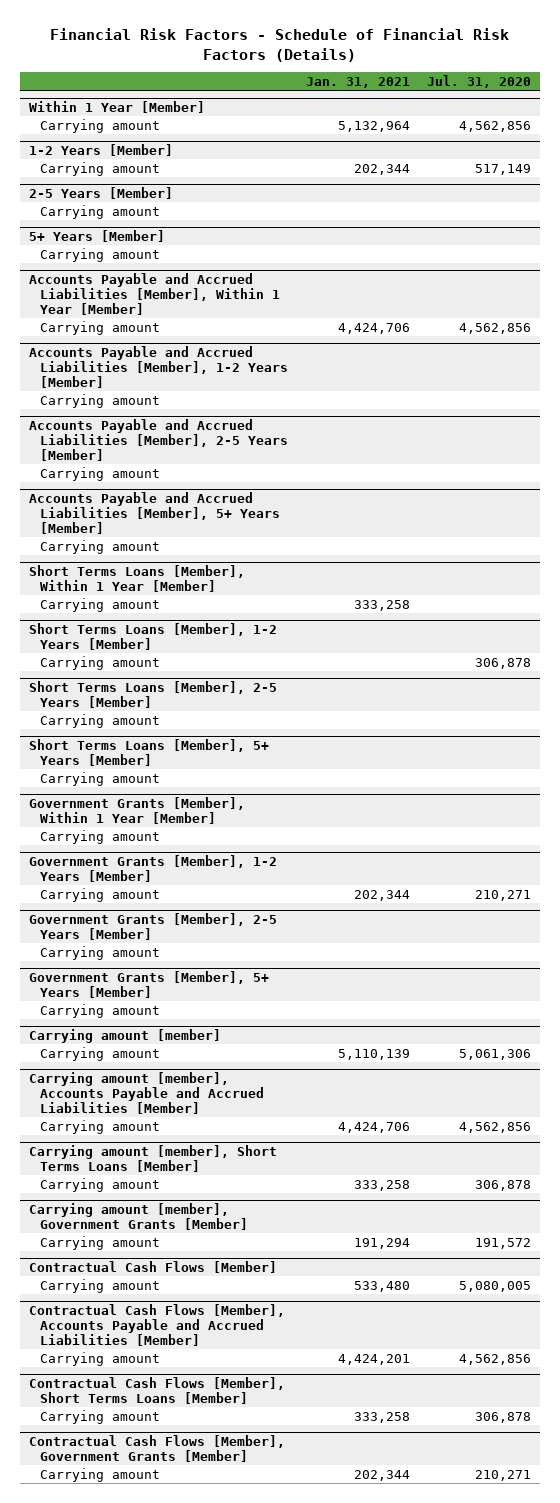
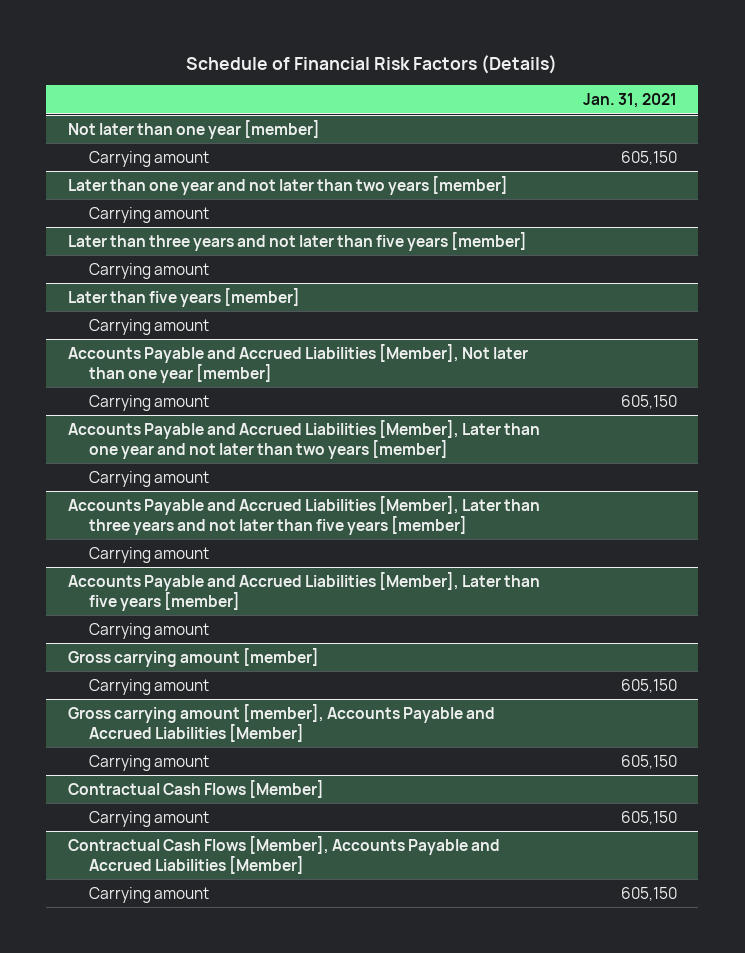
[50,27,510,62] Financial Risk Factors - Schedule of Financial Risk Factors (Details) -> [186,54,558,74] Schedule of Financial Risk Factors (Details)
[427,74,532,88] Jul. 31, 2020 -> none
[40,161,161,176] Carrying amount -> none
[28,186,173,199] 2-5 Years [Member] -> none
[40,204,161,219] Carrying amount -> none
[28,229,165,242] 5+ Years [Member] -> none
[40,247,161,262] Carrying amount -> none
[28,272,281,315] Accounts Payable and Accrued Liabilities [Member], Within 1 Year [Member] -> none
[40,320,161,335] Carrying amount -> none
[28,345,289,388] Accounts Payable and Accrued Liabilities [Member], 1-2 Years [Member] -> none
[40,393,161,408] Carrying amount -> none
[28,418,289,461] Accounts Payable and Accrued Liabilities [Member], 2-5 Years [Member] -> none
[40,466,161,481] Carrying amount -> none
[28,491,281,534] Accounts Payable and Accrued Liabilities [Member], 5+ Years [Member] -> none
[40,539,161,554] Carrying amount -> none
[28,564,245,592] Short Terms Loans [Member], Within 1 Year [Member] -> none
[40,597,161,612] Carrying amount -> none
[28,622,277,650] Short Terms Loans [Member], 1-2 Years [Member] -> none
[28,100,205,113] Within 1 Year [Member] -> [67,119,320,139] Not later than one year [member]
[337,120,410,132] 5,132,964 -> [620,150,677,165] 605,150
[28,143,173,156] 1-2 Years [Member] -> [67,175,508,195] Later than one year and not later than two years [member]
[28,680,277,708] Short Terms Loans [Member], 2-5 Years [Member] -> none
none -> [67,231,527,251] Later than three years and not later than five years [member]
[28,738,269,766] Short Terms Loans [Member], 5+ Years [Member] -> none
none -> [67,287,300,307] Later than five years [member]
[28,796,245,824] Government Grants [Member], Within 1 Year [Member] -> none
none -> [67,343,528,383] Accounts Payable and Accrued Liabilities [Member], Not later than one year [member]
none -> [89,394,210,411] Carrying amount
none -> [67,419,540,459] Accounts Payable and Accrued Liabilities [Member], Later than one year and not later than two years [member]
[28,854,277,882] Government Grants [Member], 1-2 Years [Member] -> none
[40,887,161,902] Carrying amount -> none
[28,912,277,940] Government Grants [Member], 2-5 Years [Member] -> none
none -> [67,495,540,535] Accounts Payable and Accrued Liabilities [Member], Later than three years and not later than five years [member]
[28,970,269,998] Government Grants [Member], 5+ Years [Member] -> none
none -> [67,571,540,611] Accounts Payable and Accrued Liabilities [Member], Later than five years [member]
[28,1144,277,1172] Carrying amount [member], Short Terms Loans [Member] -> none
[40,1177,161,1192] Carrying amount -> none
[28,1202,249,1230] Carrying amount [member], Government Grants [Member] -> none
[40,1235,161,1250] Carrying amount -> none
[28,1028,221,1043] Carrying amount [member] -> [67,647,319,667] Gross carrying amount [member]
[337,1048,410,1060] 5,110,139 -> [620,678,677,693] 605,150
[28,1071,265,1114] Carrying amount [member], Accounts Payable and Accrued Liabilities [Member] -> [67,703,495,742] Gross carrying amount [member], Accounts Payable and Accrued Liabilities [Member]
[337,1121,410,1133] 4,424,706 -> [620,754,677,769] 605,150
[353,1280,410,1292] 533,480 -> [620,810,677,825] 605,150
[28,1376,285,1404] Contractual Cash Flows [Member], Short Terms Loans [Member] -> none
[40,1409,161,1424] Carrying amount -> none
[28,1434,285,1462] Contractual Cash Flows [Member], Government Grants [Member] -> none
[40,1467,161,1482] Carrying amount -> none
[337,1353,410,1365] 4,424,201 -> [620,886,677,901] 605,150

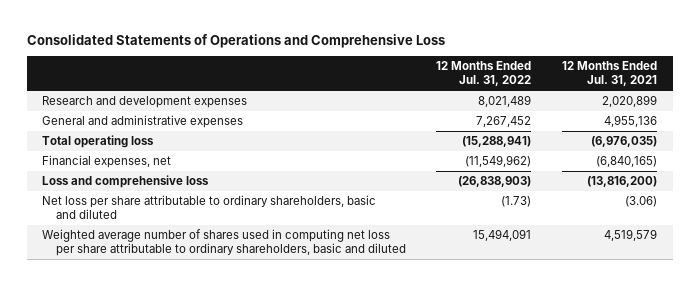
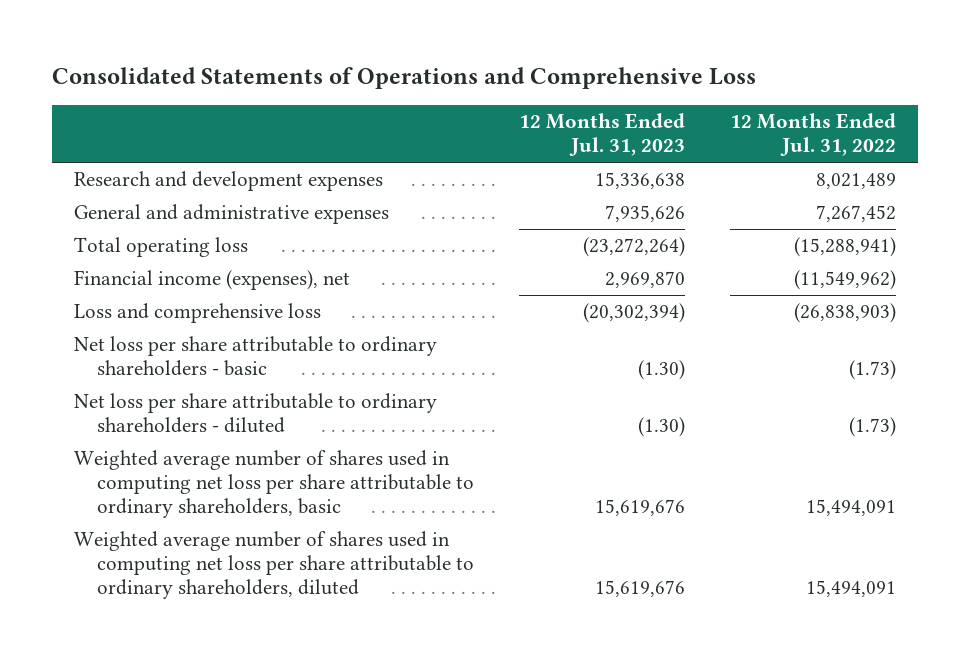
[562,61,658,87] 12 Months Ended Jul. 31, 2021 -> none
none -> [518,113,685,157] 12 Months Ended Jul. 31, 2023
[42,155,172,169] Financial expenses, net -> [74,270,351,291] Financial income (expenses), net
[42,195,377,220] Net loss per share attributable to ordinary shareholders, basic and diluted -> [74,336,438,377] Net loss per share attributable to ordinary shareholders - basic
none -> [74,393,438,434] Net loss per share attributable to ordinary shareholders - diluted
[42,229,406,257] Weighted average number of shares used in computing net loss per share attributable to ordinary shareholders, basic and diluted -> [74,450,474,519] Weighted average number of shares used in computing net loss per share attributable to ordinary shareholders, basic
none -> [74,531,474,600] Weighted average number of shares used in computing net loss per share attributable to ordinary shareholders, diluted

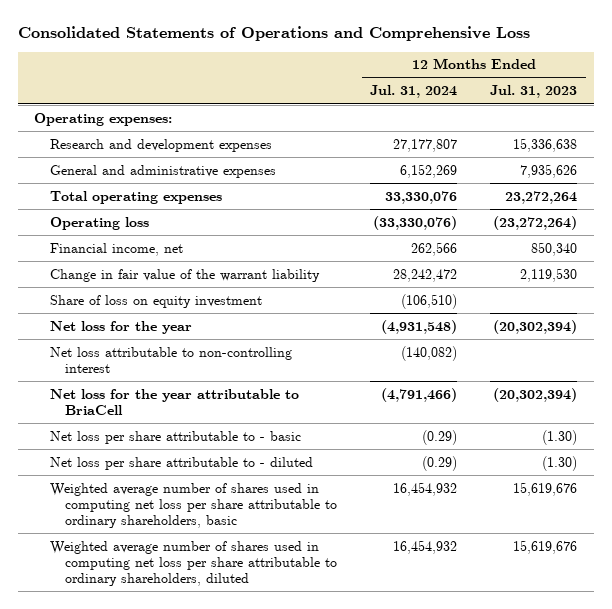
[729,113,896,157] 12 Months Ended Jul. 31, 2022 -> none
none -> [370,85,458,99] Jul. 31, 2024
none -> [34,112,173,126] Operating expenses:
none -> [49,190,222,204] Total operating expenses
[74,237,249,258] Total operating loss -> [49,216,149,230] Operating loss
[74,270,351,291] Financial income (expenses), net -> [49,242,183,256] Financial income, net
[604,271,685,289] 2,969,870 -> [531,241,578,256] 850,340
none -> [49,268,320,282] Change in fair value of the warrant liability
none -> [49,294,262,308] Share of loss on equity investment
none -> [49,320,192,334] Net loss for the year
none -> [49,346,292,373] Net loss attributable to non-controlling interest
[74,303,322,324] Loss and comprehensive loss -> [49,388,299,415] Net loss for the year attributable to BriaCell
[74,336,438,377] Net loss per share attributable to ordinary shareholders - basic -> [49,430,301,444] Net loss per share attributable to - basic
[74,393,438,434] Net loss per share attributable to ordinary shareholders - diluted -> [49,456,313,470] Net loss per share attributable to - diluted

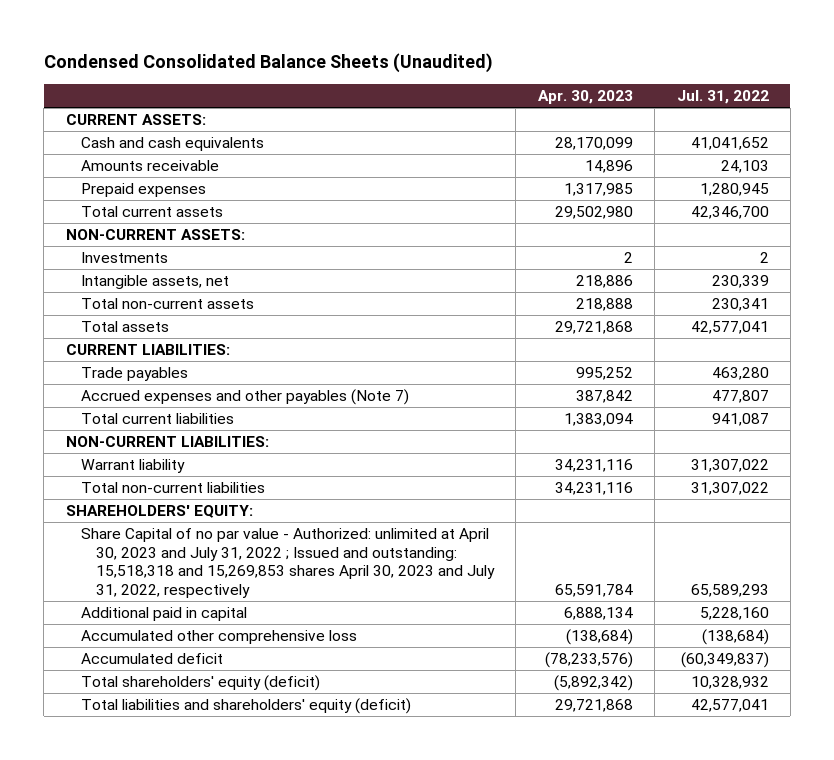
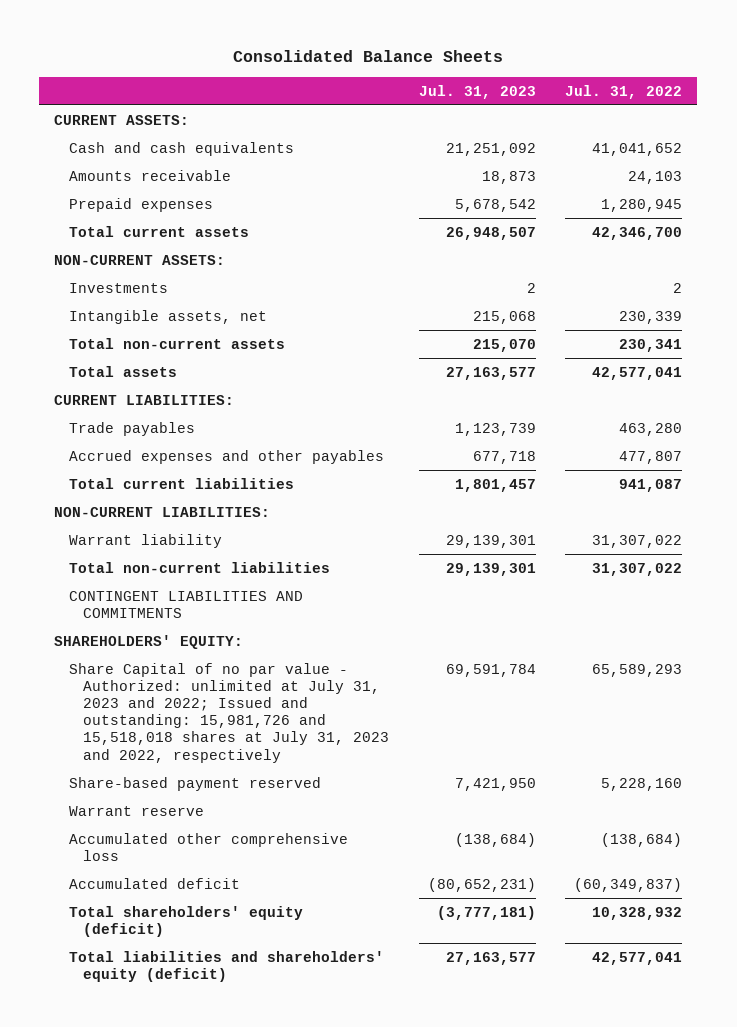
[43,53,493,74] Condensed Consolidated Balance Sheets (Unaudited) -> [233,50,504,63] Consolidated Balance Sheets
[537,90,633,105] Apr. 30, 2023 -> none
none -> [418,84,536,99] Jul. 31, 2023
[80,389,409,406] Accrued expenses and other payables (Note 7) -> [68,449,384,464] Accrued expenses and other payables
none -> [68,590,303,619] CONTINGENT LIABILITIES AND COMMITMENTS
[80,528,495,598] Share Capital of no par value - Authorized: unlimited at April 30, 2023 and July 31, 2022 ; Issued and outstanding: 15,518,318 and 15,269,853 shares April 30, 2023 and July 31, 2022, respectively -> [68,662,389,763] Share Capital of no par value - Authorized: unlimited at July 31, 2023 and 2022; Issued and outstanding: 15,981,726 and 15,518,018 shares at July 31, 2023 and 2022, respectively
[80,607,247,622] Additional paid in capital -> [68,776,321,791] Share-based payment reserved
none -> [68,805,204,816] Warrant reserve

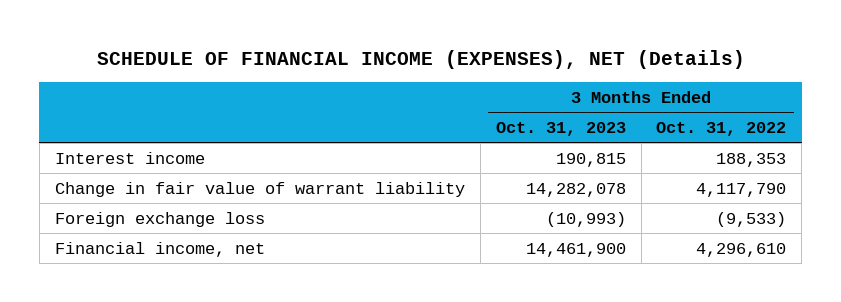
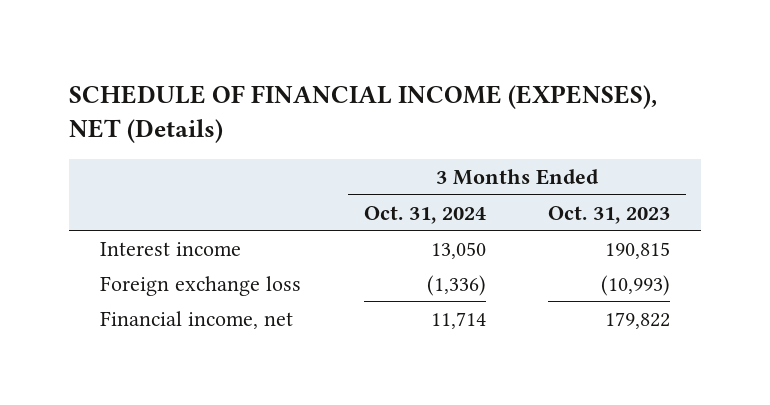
[656,121,787,136] Oct. 31, 2022 -> none
none -> [363,205,486,224] Oct. 31, 2024
[54,181,465,197] Change in fair value of warrant liability -> none
[525,242,626,257] 14,461,900 -> [605,311,671,329] 179,822

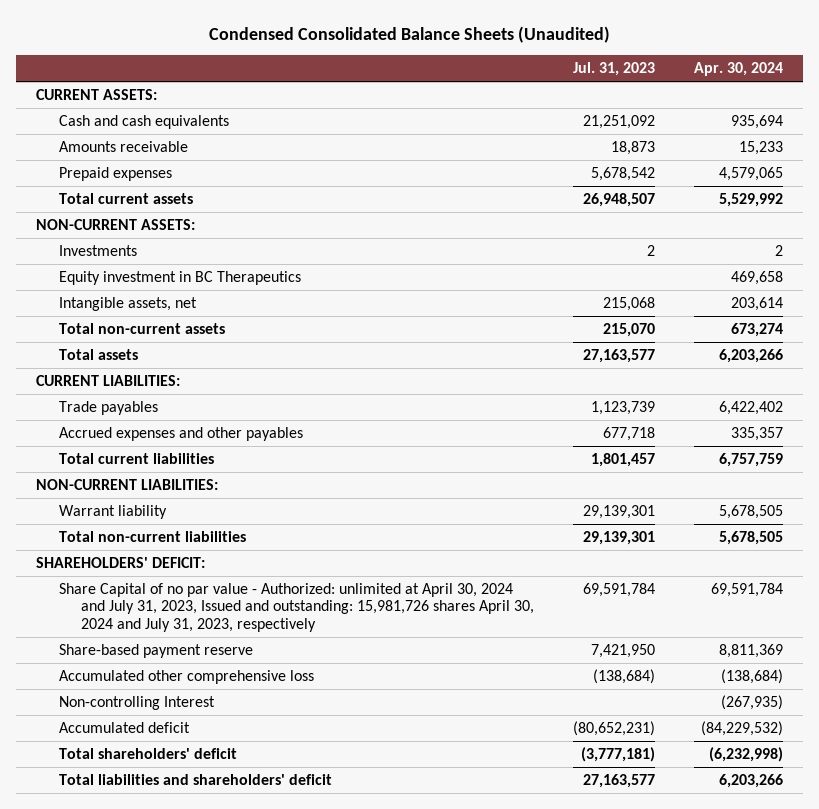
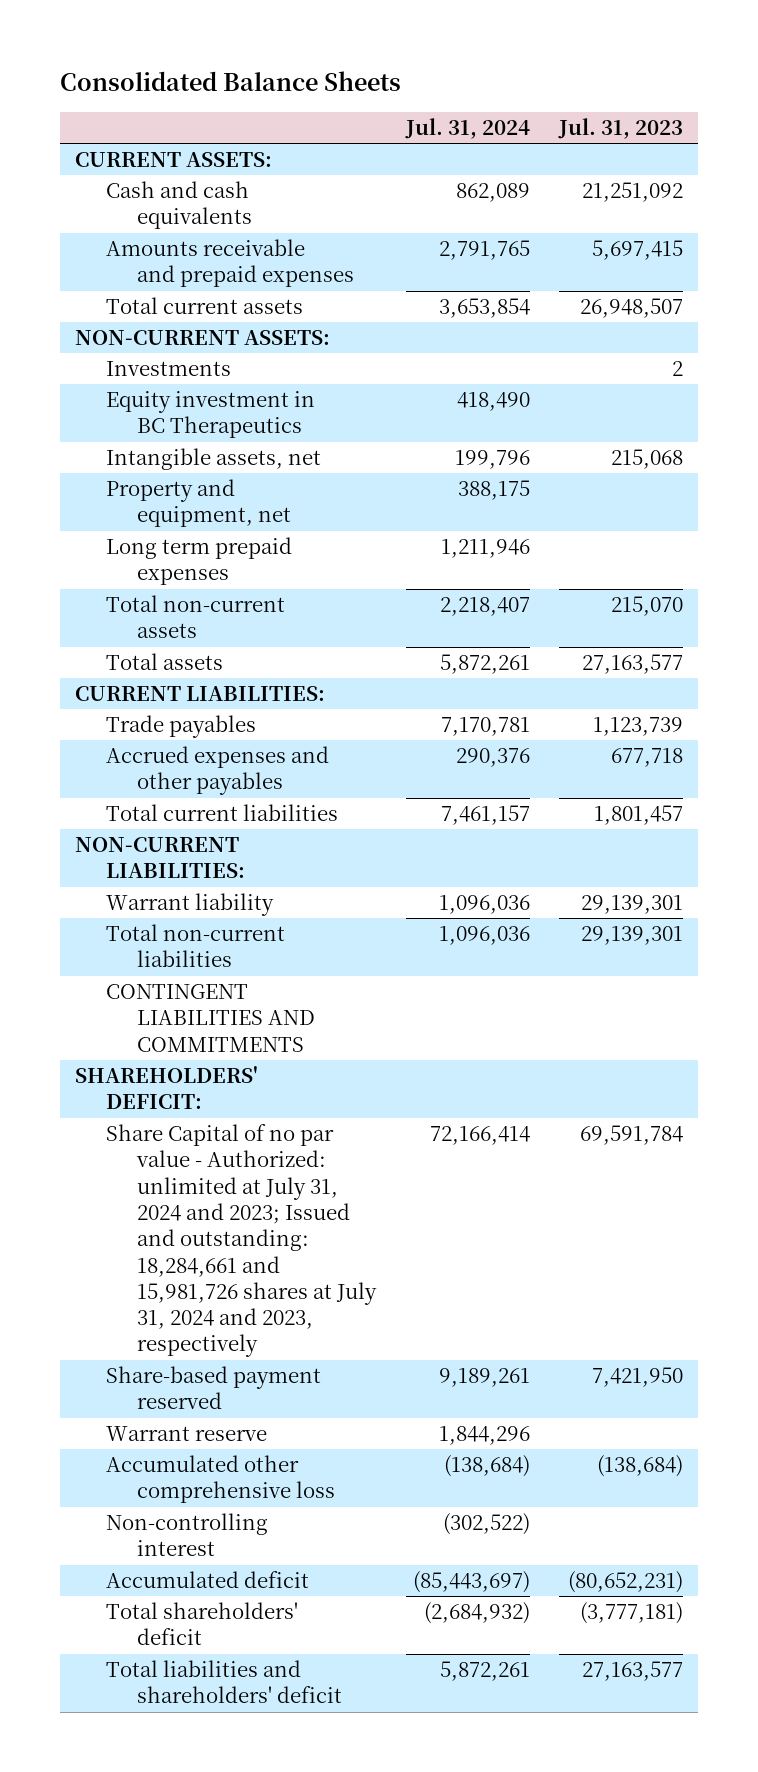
[208,26,610,44] Condensed Consolidated Balance Sheets (Unaudited) -> [60,71,402,92] Consolidated Balance Sheets
[694,62,784,77] Apr. 30, 2024 -> none
none -> [404,117,530,139] Jul. 31, 2024
[58,140,188,152] Amounts receivable -> none
[58,166,172,181] Prepaid expenses -> none
none -> [105,239,355,288] Amounts receivable and prepaid expenses
none -> [105,479,292,528] Property and equipment, net
none -> [105,537,292,586] Long term prepaid expenses
none -> [105,984,316,1052] CONTINGENT LIABILITIES AND COMMITMENTS
[58,582,535,633] Share Capital of no par value - Authorized: unlimited at April 30, 2024 and July 31, 2023, Issued and outstanding: 15,981,726 shares April 30, 2024 and July 31, 2023, respectively -> [105,1124,378,1358] Share Capital of no par value - Authorized: unlimited at July 31, 2024 and 2023; Issued and outstanding: 18,284,661 and 15,981,726 shares at July 31, 2024 and 2023, respectively
[58,643,253,658] Share-based payment reserve -> [105,1366,321,1410] Share-based payment reserved
none -> [105,1426,267,1442] Warrant reserve
[58,695,215,710] Non-controlling Interest -> [105,1513,268,1557] Non-controlling interest

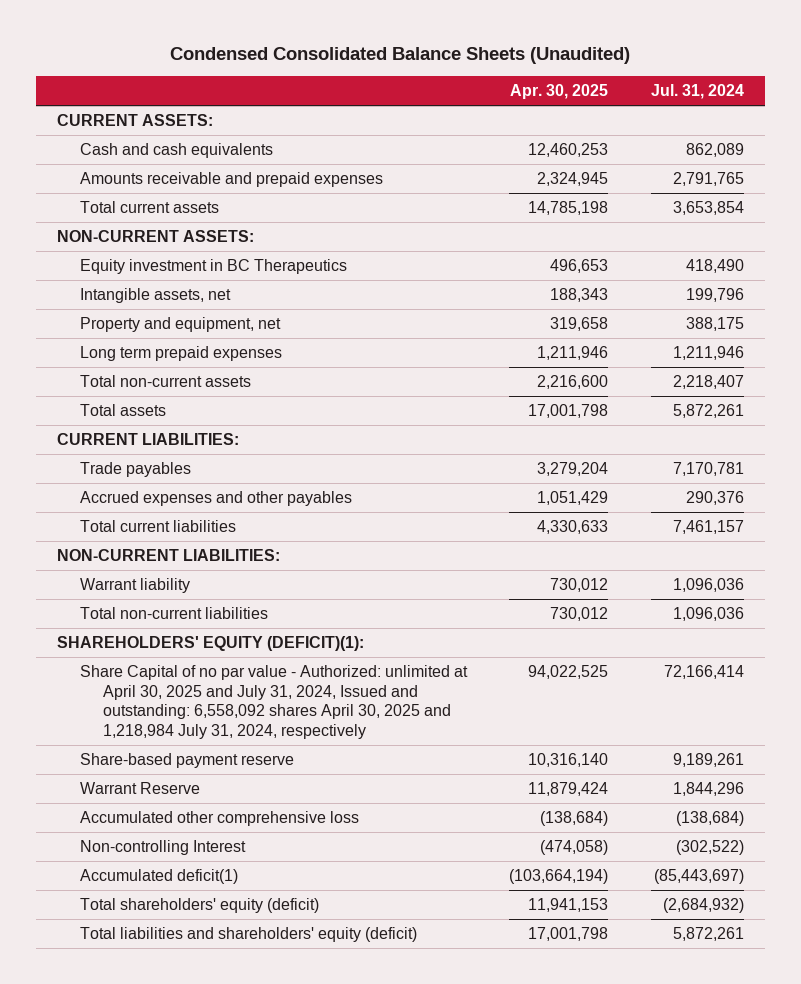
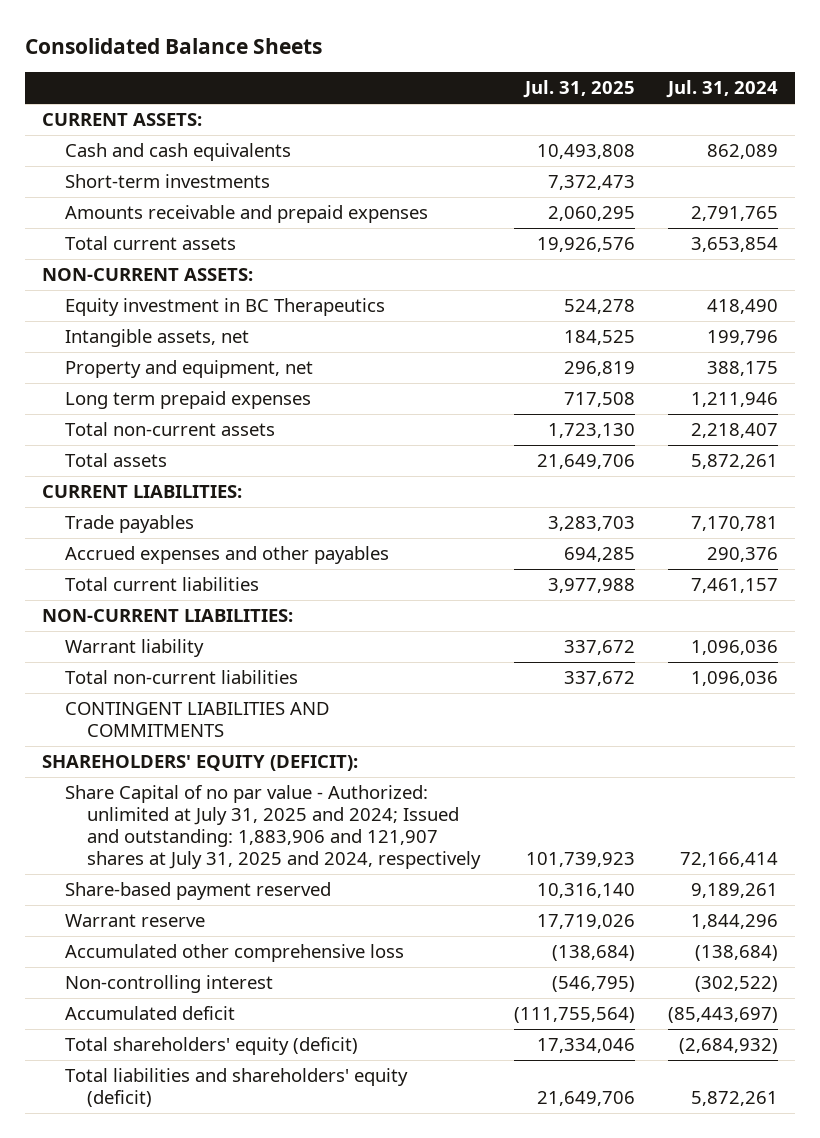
[170,47,631,65] Condensed Consolidated Balance Sheets (Unaudited) -> [25,37,323,54] Consolidated Balance Sheets
[510,84,609,100] Apr. 30, 2025 -> none
none -> [522,80,635,99] Jul. 31, 2025
none -> [64,174,270,189] Short-term investments
none -> [64,702,330,738] CONTINGENT LIABILITIES AND COMMITMENTS
[56,635,364,651] SHAREHOLDERS' EQUITY (DEFICIT)(1): -> [41,755,358,772] SHAREHOLDERS' EQUITY (DEFICIT):
[79,664,468,740] Share Capital of no par value - Authorized: unlimited at April 30, 2025 and July 31, 2024, Issued and outstanding: 6,558,092 shares April 30, 2025 and 1,218,984 July 31, 2024, respectively -> [64,785,482,870] Share Capital of no par value - Authorized: unlimited at July 31, 2025 and 2024; Issued and outstanding: 1,883,906 and 121,907 shares at July 31, 2025 and 2024, respectively
[79,752,294,768] Share-based payment reserve -> [64,882,331,901] Share-based payment reserved
[79,781,200,794] Warrant Reserve -> [64,914,205,928] Warrant reserve
[79,839,246,855] Non-controlling Interest -> [64,975,273,994] Non-controlling interest
[79,868,238,884] Accumulated deficit(1) -> [64,1006,235,1021] Accumulated deficit

